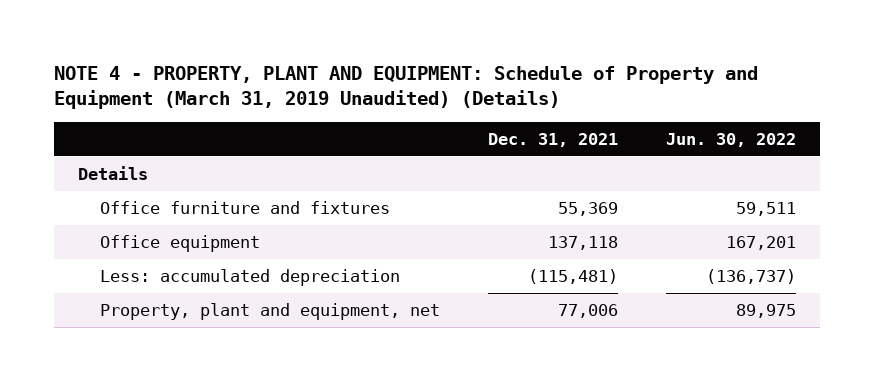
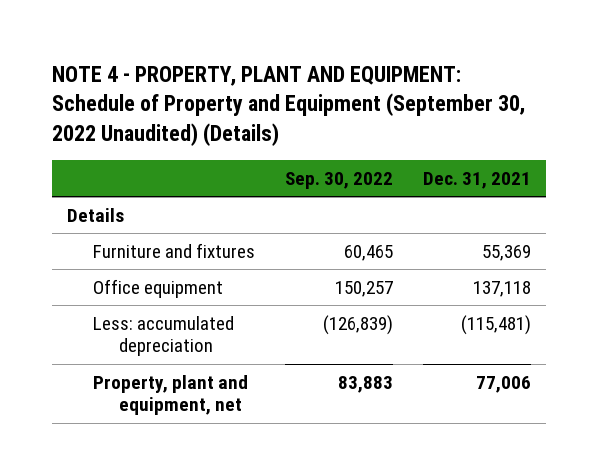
[54,65,759,110] NOTE 4 - PROPERTY, PLANT AND EQUIPMENT: Schedule of Property and Equipment (March 31, 2019 Unaudited) (Details) -> [52,65,526,146] NOTE 4 - PROPERTY, PLANT AND EQUIPMENT: Schedule of Property and Equipment (September 30, 2022 Unaudited) (Details)
[665,132,796,147] Jun. 30, 2022 -> none
none -> [284,171,393,189] Sep. 30, 2022
[99,201,390,215] Office furniture and fixtures -> [92,242,255,258] Furniture and fixtures

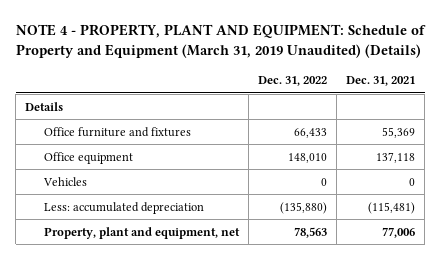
[52,65,526,146] NOTE 4 - PROPERTY, PLANT AND EQUIPMENT: Schedule of Property and Equipment (September 30, 2022 Unaudited) (Details) -> [15,24,426,58] NOTE 4 - PROPERTY, PLANT AND EQUIPMENT: Schedule of Property and Equipment (March 31, 2019 Unaudited) (Details)
[284,171,393,189] Sep. 30, 2022 -> none
none -> [258,76,328,87] Dec. 31, 2022
[92,242,255,258] Furniture and fixtures -> [43,126,191,137] Office furniture and fixtures
none -> [42,176,87,186] Vehicles

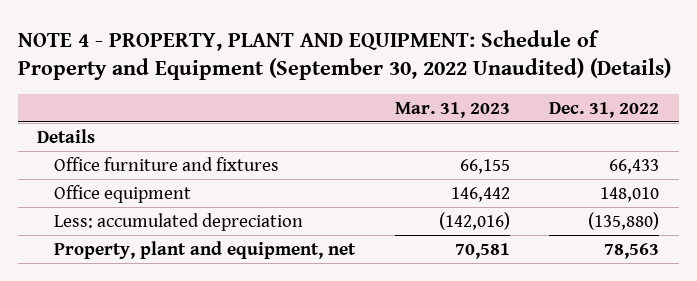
[15,24,426,58] NOTE 4 - PROPERTY, PLANT AND EQUIPMENT: Schedule of Property and Equipment (March 31, 2019 Unaudited) (Details) -> [17,29,671,81] NOTE 4 - PROPERTY, PLANT AND EQUIPMENT: Schedule of Property and Equipment (September 30, 2022 Unaudited) (Details)
[346,76,416,87] Dec. 31, 2021 -> none
none -> [394,101,510,118] Mar. 31, 2023
[42,176,87,186] Vehicles -> none

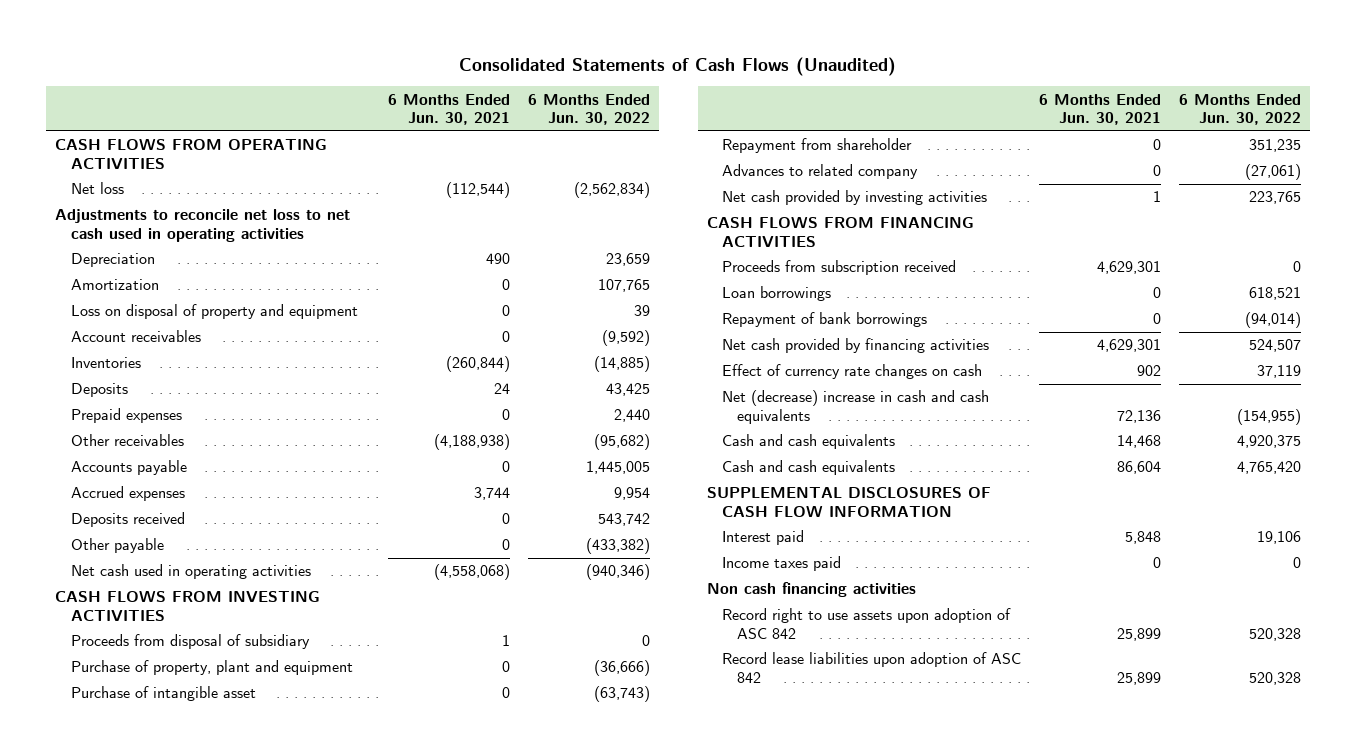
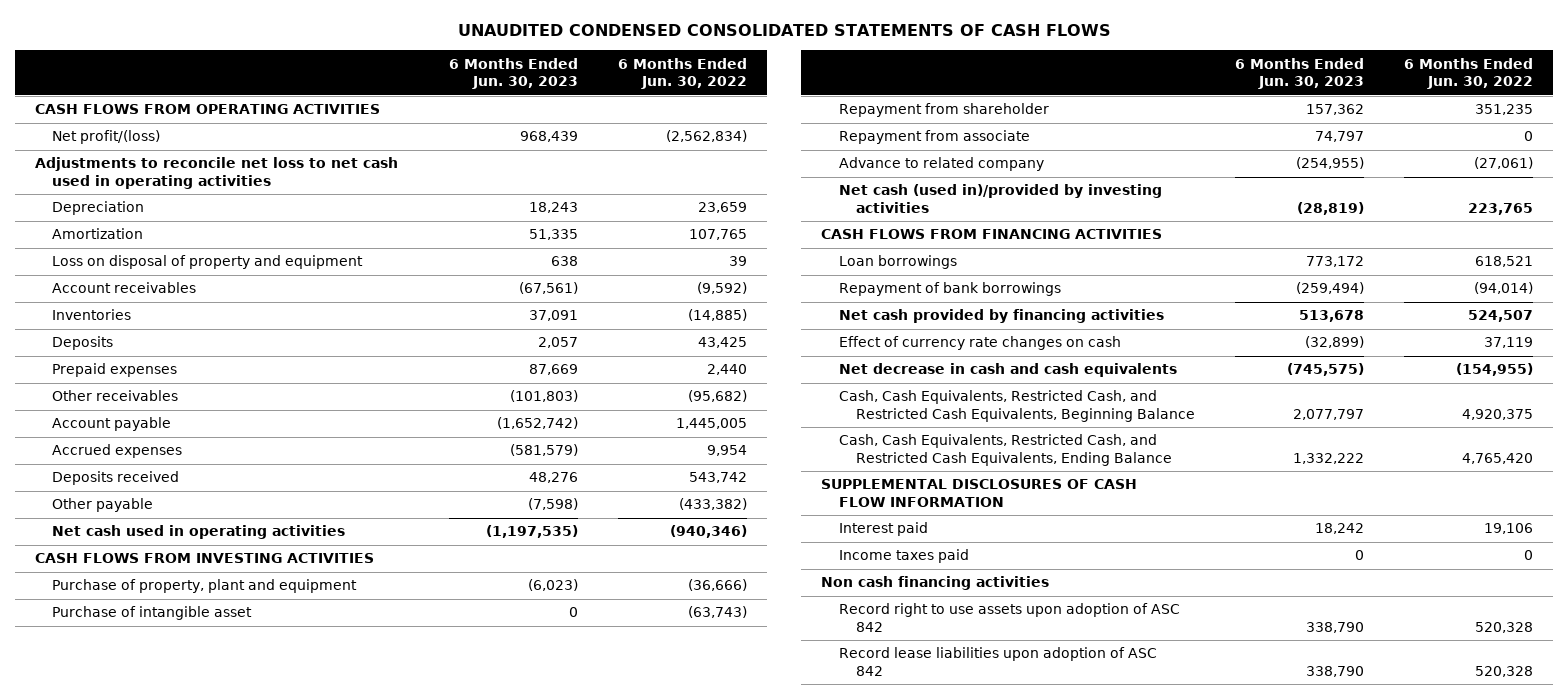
[459,56,897,76] Consolidated Statements of Cash Flows (Unaudited) -> [457,24,1111,37] UNAUDITED CONDENSED CONSOLIDATED STATEMENTS OF CASH FLOWS
[387,93,510,126] 6 Months Ended Jun. 30, 2021 -> none
none -> [448,57,578,90] 6 Months Ended Jun. 30, 2023
[70,182,124,195] Net loss -> [52,130,161,145] Net profit/(loss)
[70,460,187,476] Accounts payable -> [52,417,172,432] Account payable
[70,634,310,650] Proceeds from disposal of subsidiary -> none
none -> [838,130,1030,145] Repayment from associate
[722,164,919,180] Advances to related company -> [838,157,1044,172] Advance to related company
[722,190,988,206] Net cash provided by investing activities -> [838,184,1162,214] Net cash (used in)/provided by investing activities
[722,260,957,276] Proceeds from subscription received -> none
[722,390,990,425] Net (decrease) increase in cash and cash equivalents -> [838,363,1177,378] Net decrease in cash and cash equivalents
[722,434,896,450] Cash and cash equivalents -> [838,390,1196,423] Cash, Cash Equivalents, Restricted Cash, and Restricted Cash Equivalents, Beginning Balance
[722,460,896,476] Cash and cash equivalents -> [838,434,1173,467] Cash, Cash Equivalents, Restricted Cash, and Restricted Cash Equivalents, Ending Balance

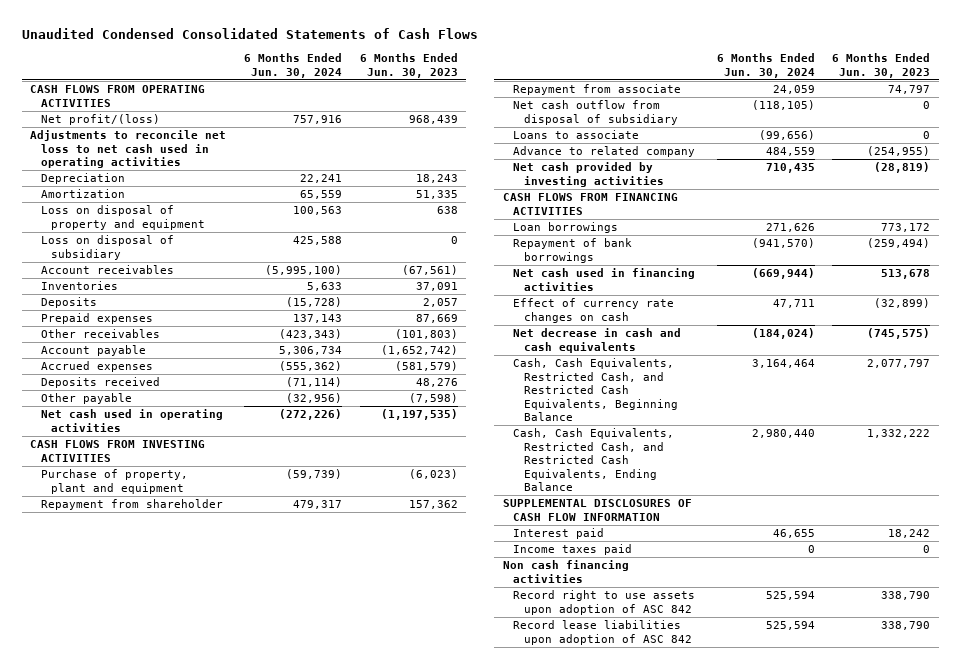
[457,24,1111,37] UNAUDITED CONDENSED CONSOLIDATED STATEMENTS OF CASH FLOWS -> [21,27,478,39] Unaudited Condensed Consolidated Statements of Cash Flows
[617,57,747,90] 6 Months Ended Jun. 30, 2022 -> none
none -> [243,53,342,78] 6 Months Ended Jun. 30, 2024
none -> [40,235,174,260] Loss on disposal of subsidiary
[52,606,253,621] Purchase of intangible asset -> none
none -> [513,100,678,125] Net cash outflow from disposal of subsidiary
none -> [513,130,640,140] Loans to associate
[838,184,1162,214] Net cash (used in)/provided by investing activities -> [513,162,664,187] Net cash provided by investing activities
[838,309,1164,324] Net cash provided by financing activities -> [513,268,696,291] Net cash used in financing activities

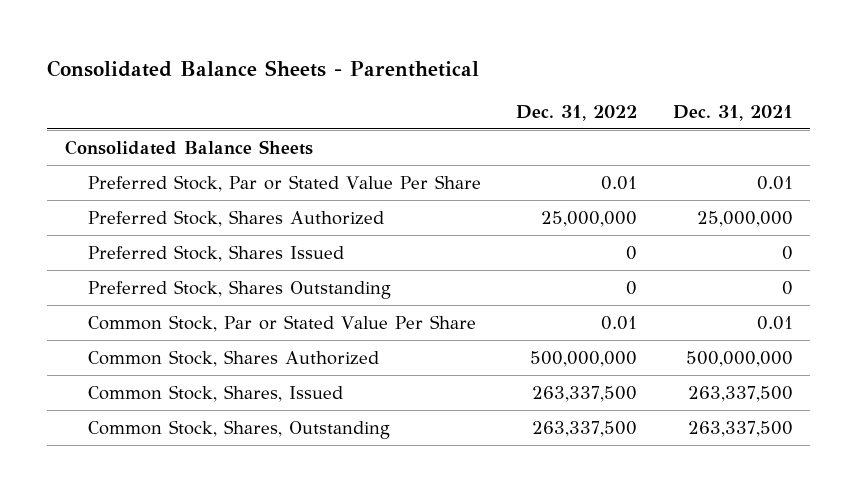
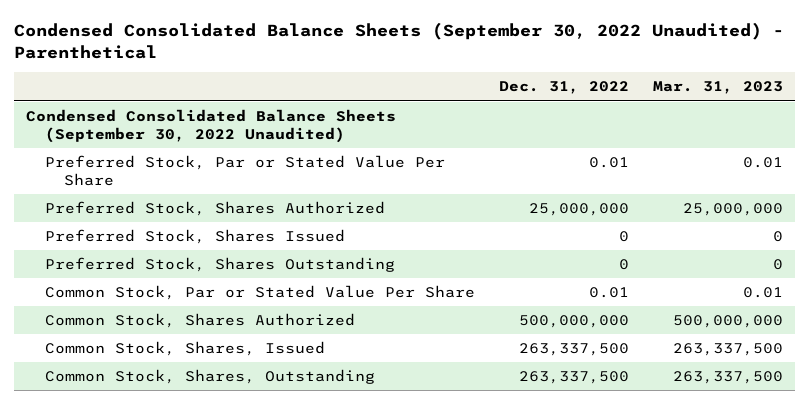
[47,59,480,77] Consolidated Balance Sheets - Parenthetical -> [14,22,785,60] Condensed Consolidated Balance Sheets (September 30, 2022 Unaudited) - Parenthetical
[672,104,793,121] Dec. 31, 2021 -> none
none -> [652,81,783,95] Mar. 31, 2023
[64,139,313,155] Consolidated Balance Sheets -> [26,109,397,143] Condensed Consolidated Balance Sheets (September 30, 2022 Unaudited)

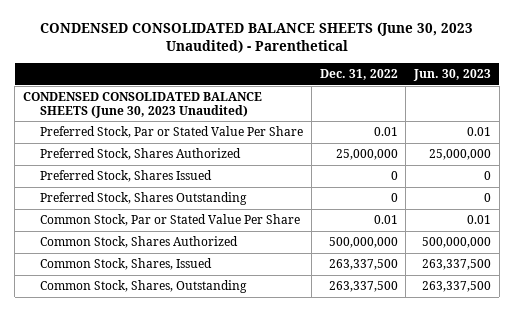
[14,22,785,60] Condensed Consolidated Balance Sheets (September 30, 2022 Unaudited) - Parenthetical -> [39,21,473,54] CONDENSED CONSOLIDATED BALANCE SHEETS (June 30, 2023 Unaudited) - Parenthetical
[652,81,783,95] Mar. 31, 2023 -> none
none -> [412,69,491,82] Jun. 30, 2023
[26,109,397,143] Condensed Consolidated Balance Sheets (September 30, 2022 Unaudited) -> [22,92,262,118] CONDENSED CONSOLIDATED BALANCE SHEETS (June 30, 2023 Unaudited)

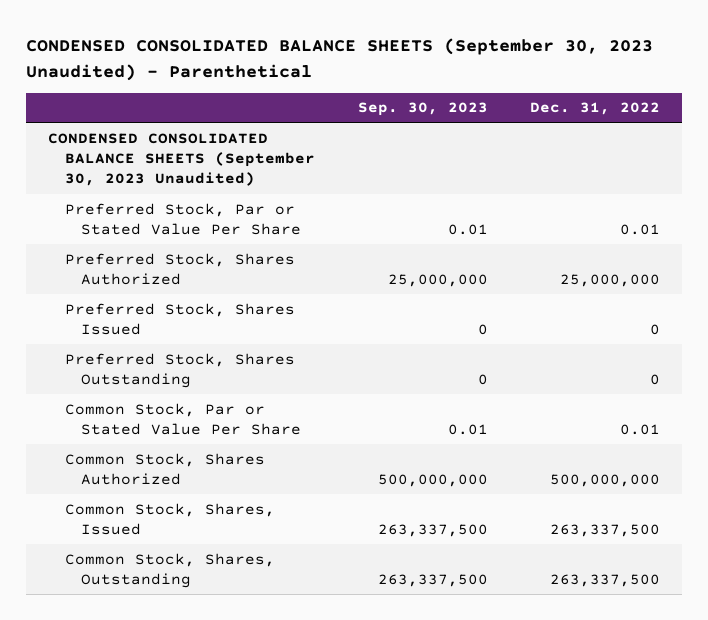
[39,21,473,54] CONDENSED CONSOLIDATED BALANCE SHEETS (June 30, 2023 Unaudited) - Parenthetical -> [26,38,654,81] CONDENSED CONSOLIDATED BALANCE SHEETS (September 30, 2023 Unaudited) - Parenthetical
[412,69,491,82] Jun. 30, 2023 -> none
none -> [357,102,488,117] Sep. 30, 2023
[22,92,262,118] CONDENSED CONSOLIDATED BALANCE SHEETS (June 30, 2023 Unaudited) -> [47,132,315,187] CONDENSED CONSOLIDATED BALANCE SHEETS (September 30, 2023 Unaudited)

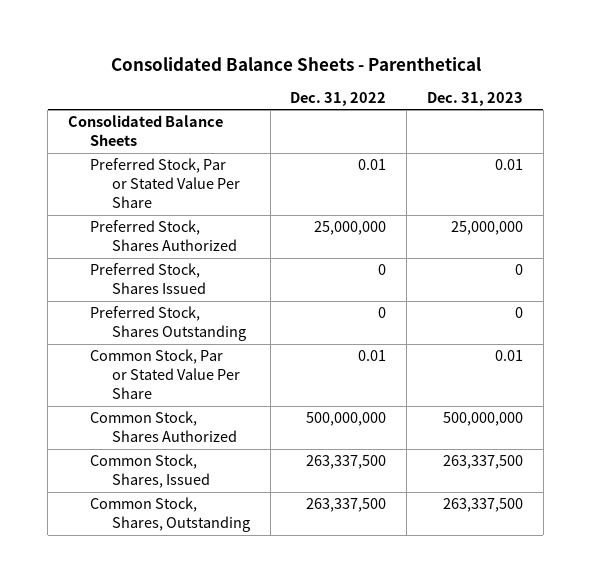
[26,38,654,81] CONDENSED CONSOLIDATED BALANCE SHEETS (September 30, 2023 Unaudited) - Parenthetical -> [110,56,481,71] Consolidated Balance Sheets - Parenthetical
[357,102,488,117] Sep. 30, 2023 -> none
none -> [427,91,524,106] Dec. 31, 2023
[47,132,315,187] CONDENSED CONSOLIDATED BALANCE SHEETS (September 30, 2023 Unaudited) -> [68,115,224,147] Consolidated Balance Sheets

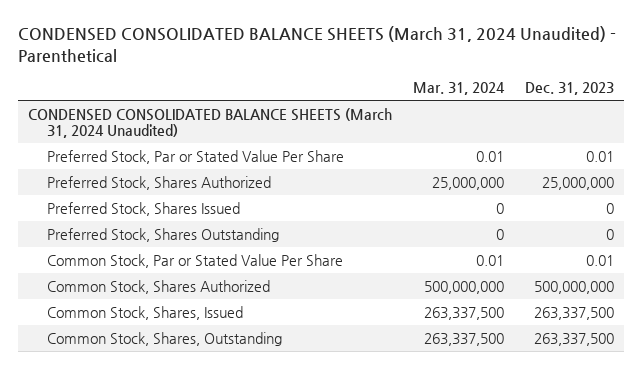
[110,56,481,71] Consolidated Balance Sheets - Parenthetical -> [17,26,616,63] CONDENSED CONSOLIDATED BALANCE SHEETS (March 31, 2024 Unaudited) - Parenthetical
[290,91,387,106] Dec. 31, 2022 -> none
none -> [413,82,506,96] Mar. 31, 2024
[68,115,224,147] Consolidated Balance Sheets -> [28,107,393,138] CONDENSED CONSOLIDATED BALANCE SHEETS (March 31, 2024 Unaudited)

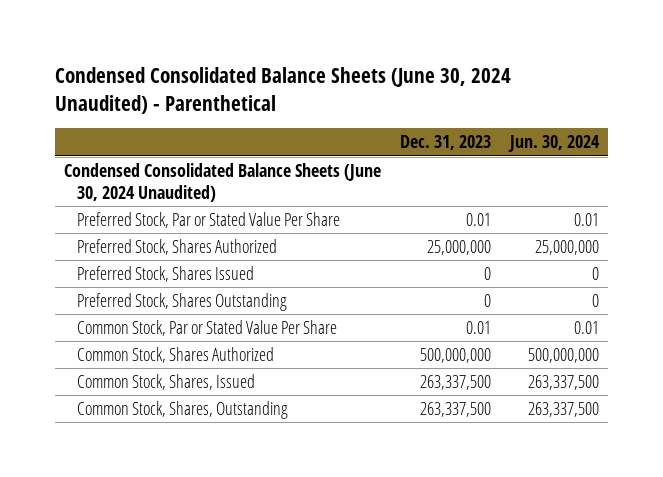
[17,26,616,63] CONDENSED CONSOLIDATED BALANCE SHEETS (March 31, 2024 Unaudited) - Parenthetical -> [55,66,512,114] Condensed Consolidated Balance Sheets (June 30, 2024 Unaudited) - Parenthetical
[413,82,506,96] Mar. 31, 2024 -> none
none -> [507,135,600,153] Jun. 30, 2024
[28,107,393,138] CONDENSED CONSOLIDATED BALANCE SHEETS (March 31, 2024 Unaudited) -> [64,162,382,203] Condensed Consolidated Balance Sheets (June 30, 2024 Unaudited)

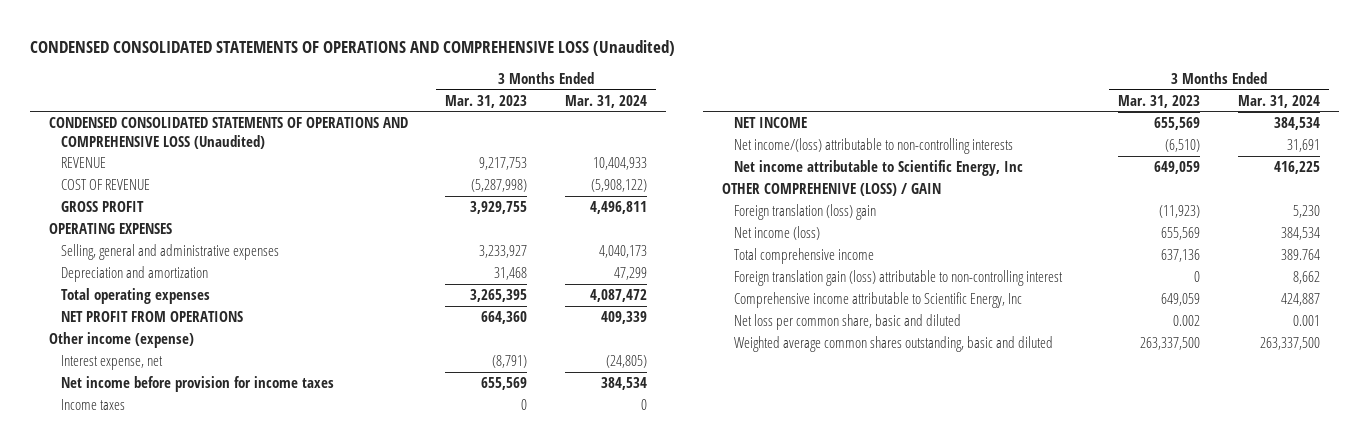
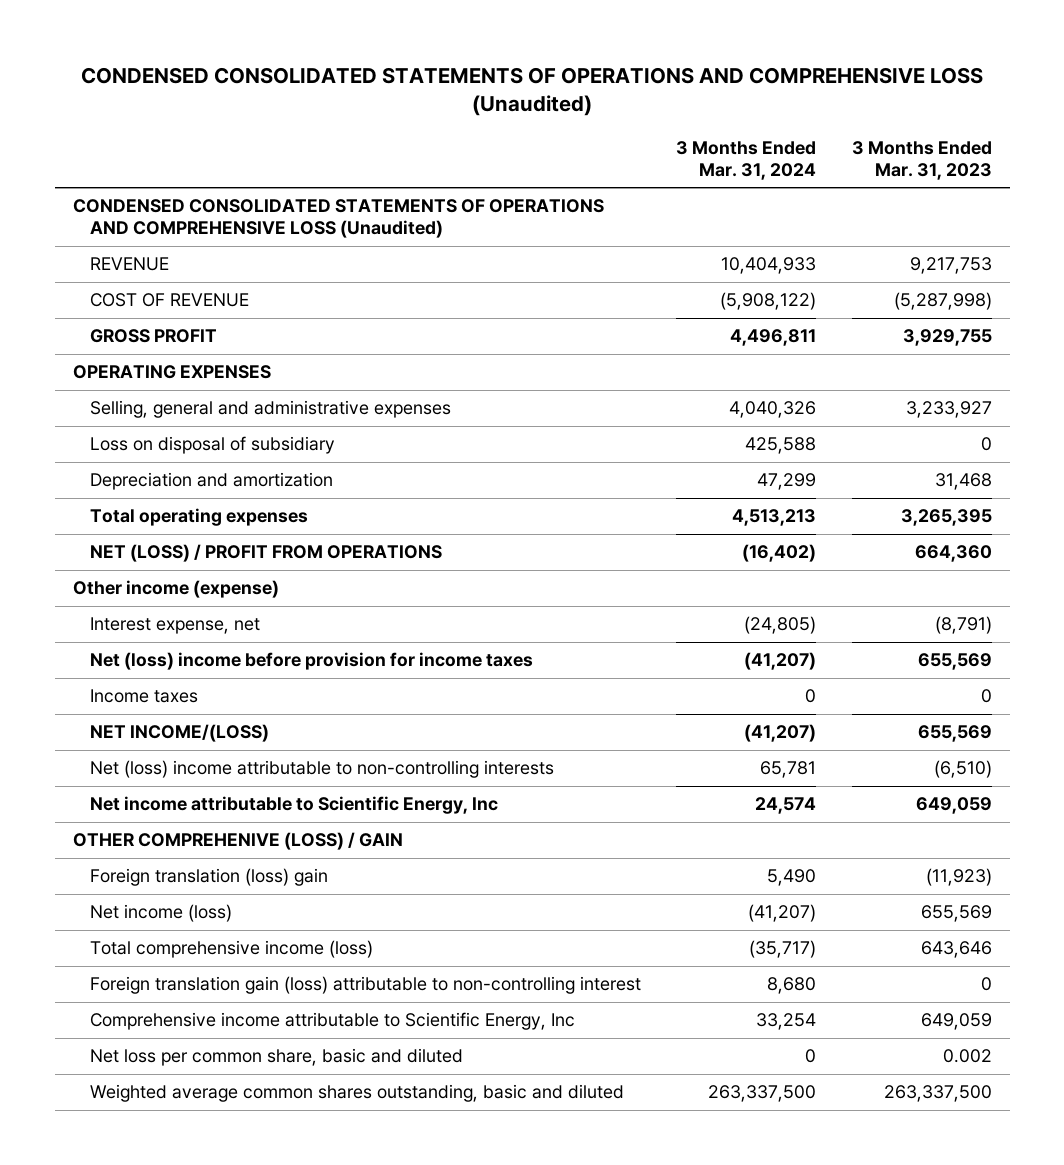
[598,245,647,259] 4,040,173 -> [729,401,817,419] 4,040,326
none -> [89,436,335,455] Loss on disposal of subsidiary
[589,289,647,303] 4,087,472 -> [732,509,817,527] 4,513,213
[61,311,244,323] NET PROFIT FROM OPERATIONS -> [89,544,442,563] NET (LOSS) / PROFIT FROM OPERATIONS
[600,311,647,325] 409,339 -> [742,544,817,563] (16,402)
[61,376,335,393] Net income before provision for income taxes -> [89,652,533,671] Net (loss) income before provision for income taxes
[600,377,647,391] 384,534 -> [744,652,817,671] (41,207)
[734,117,808,129] NET INCOME -> [89,724,269,743] NET INCOME/(LOSS)
[1274,117,1321,131] 384,534 -> [744,724,817,743] (41,207)
[734,138,1014,155] Net income/(loss) attributable to non-controlling interests -> [89,760,554,779] Net (loss) income attributable to non-controlling interests
[1287,139,1321,153] 31,691 -> [760,761,817,779] 65,781
[1274,161,1321,175] 416,225 -> [755,797,817,815] 24,574
[1293,205,1321,219] 5,230 -> [767,869,817,887] 5,490
[1281,227,1321,241] 384,534 -> [748,904,817,923] (41,207)
[734,248,875,265] Total comprehensive income -> [89,940,373,959] Total comprehensive income (loss)
[1161,249,1201,263] 637,136 -> [920,941,992,959] 643,646
[1281,249,1321,261] 389.764 -> [749,940,817,959] (35,717)
[1293,271,1321,285] 8,662 -> [767,977,817,995] 8,680
[1281,293,1321,307] 424,887 -> [756,1013,817,1031] 33,254
[1293,315,1321,327] 0.001 -> [805,1049,817,1064] 0

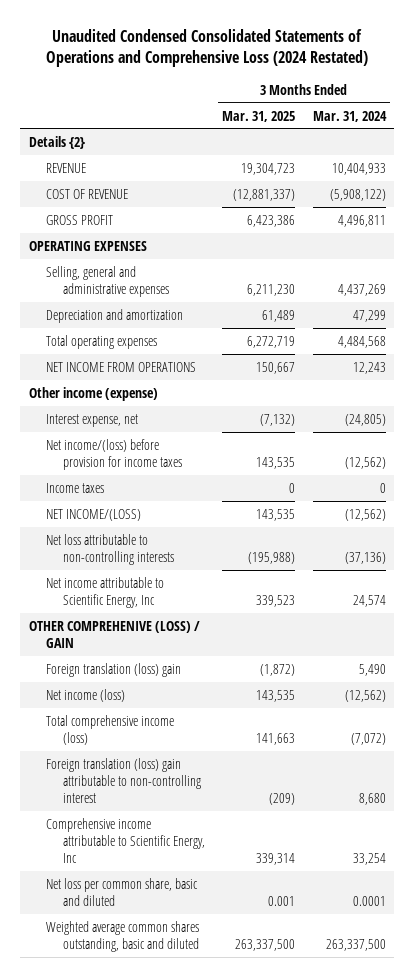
[81,66,984,117] CONDENSED CONSOLIDATED STATEMENTS OF OPERATIONS AND COMPREHENSIVE LOSS (Unaudited) -> [46,28,369,68] Unaudited Condensed Consolidated Statements of Operations and Comprehensive Loss (2024 Restated)
[851,140,992,180] 3 Months Ended Mar. 31, 2023 -> none
none -> [222,110,296,122] Mar. 31, 2025
[72,199,604,239] CONDENSED CONSOLIDATED STATEMENTS OF OPERATIONS AND COMPREHENSIVE LOSS (Unaudited) -> [29,135,86,149] Details {2}
[89,436,335,455] Loss on disposal of subsidiary -> none
[729,401,817,419] 4,040,326 -> [337,283,386,296] 4,437,269
[732,509,817,527] 4,513,213 -> [337,335,386,348] 4,484,568
[89,544,442,563] NET (LOSS) / PROFIT FROM OPERATIONS -> [46,361,197,372] NET INCOME FROM OPERATIONS
[742,544,817,563] (16,402) -> [352,361,386,374] 12,243
[89,652,533,671] Net (loss) income before provision for income taxes -> [46,438,183,470] Net income/(loss) before provision for income taxes
[744,652,817,671] (41,207) -> [344,456,386,469] (12,562)
[744,724,817,743] (41,207) -> [344,508,386,521] (12,562)
[89,760,554,779] Net (loss) income attributable to non-controlling interests -> [46,533,175,565] Net loss attributable to non-controlling interests
[760,761,817,779] 65,781 -> [344,551,386,564] (37,136)
[748,904,817,923] (41,207) -> [344,689,386,702] (12,562)
[749,940,817,959] (35,717) -> [350,732,386,745] (7,072)
[89,976,641,995] Foreign translation gain (loss) attributable to non-controlling interest -> [46,757,202,804] Foreign translation (loss) gain attributable to non-controlling interest
[805,1049,817,1064] 0 -> [352,895,386,906] 0.0001

